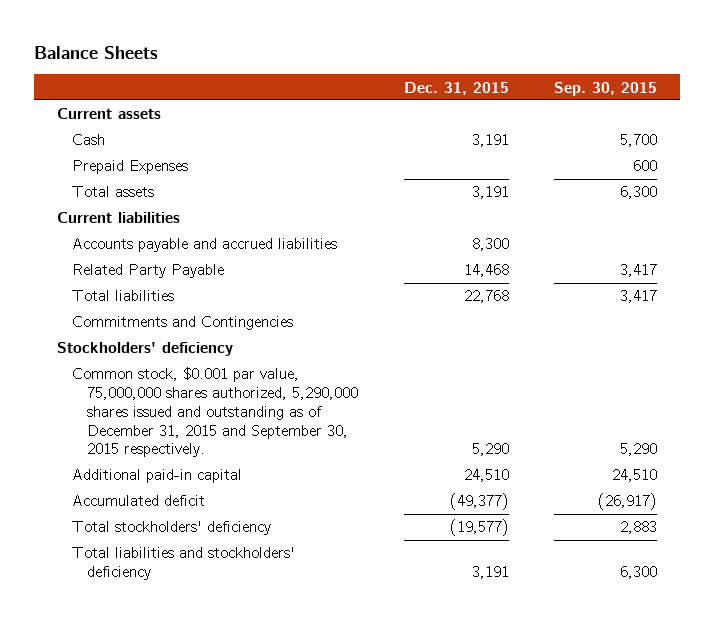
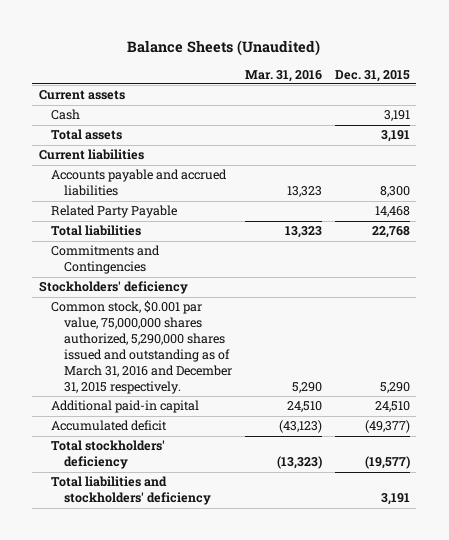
[33,45,158,59] Balance Sheets -> [127,39,321,56] Balance Sheets (Unaudited)
[554,81,658,96] Sep. 30, 2015 -> none
none -> [244,69,322,82] Mar. 31, 2016
[71,160,188,175] Prepaid Expenses -> none
[71,367,359,458] Common stock, $0.001 par value, 75,000,000 shares authorized, 5,290,000 shares issued and outstanding as of December 31, 2015 and September 30, 2015 respectively. -> [51,300,232,395] Common stock, $0.001 par value, 75,000,000 shares authorized, 5,290,000 shares issued and outstanding as of March 31, 2016 and December 31, 2015 respectively.

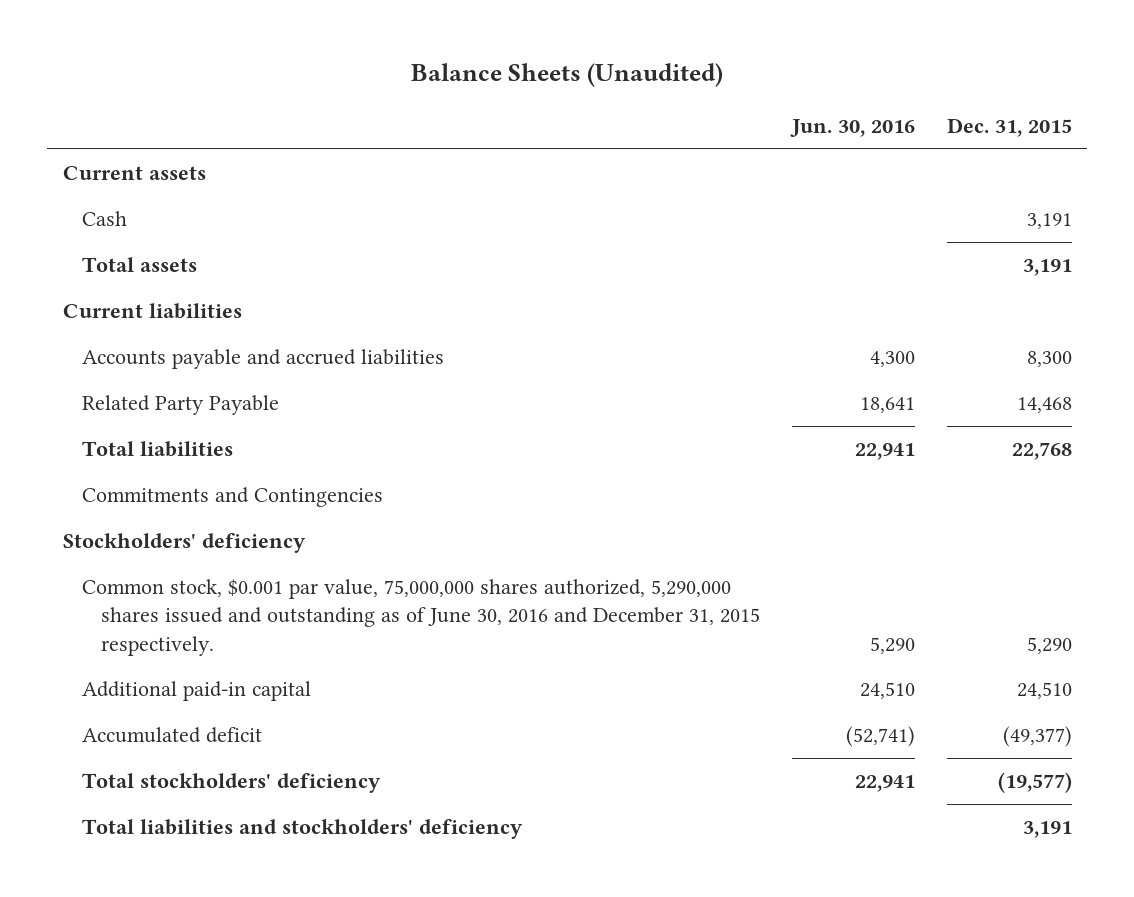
[244,69,322,82] Mar. 31, 2016 -> none
none -> [789,118,915,137] Jun. 30, 2016
[51,300,232,395] Common stock, $0.001 par value, 75,000,000 shares authorized, 5,290,000 shares issued and outstanding as of March 31, 2016 and December 31, 2015 respectively. -> [81,579,760,656] Common stock, $0.001 par value, 75,000,000 shares authorized, 5,290,000 shares issued and outstanding as of June 30, 2016 and December 31, 2015 respectively.

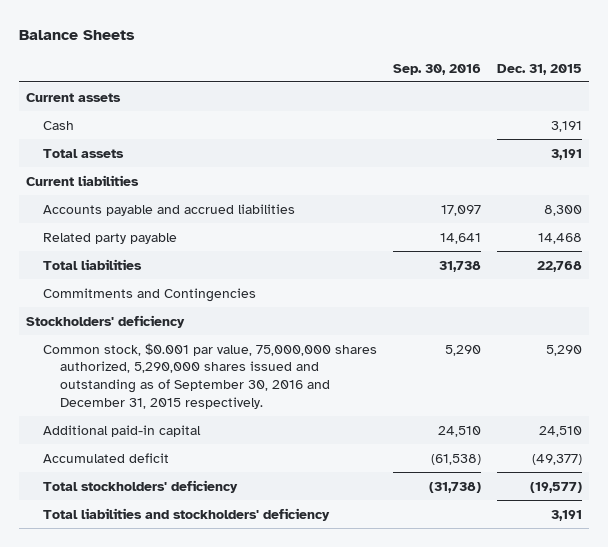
[411,62,724,87] Balance Sheets (Unaudited) -> [18,30,135,41] Balance Sheets
[789,118,915,137] Jun. 30, 2016 -> none
none -> [393,63,482,75] Sep. 30, 2016
[81,395,279,416] Related Party Payable -> [43,232,178,244] Related party payable
[81,579,760,656] Common stock, $0.001 par value, 75,000,000 shares authorized, 5,290,000 shares issued and outstanding as of June 30, 2016 and December 31, 2015 respectively. -> [43,342,378,410] Common stock, $0.001 par value, 75,000,000 shares authorized, 5,290,000 shares issued and outstanding as of September 30, 2016 and December 31, 2015 respectively.

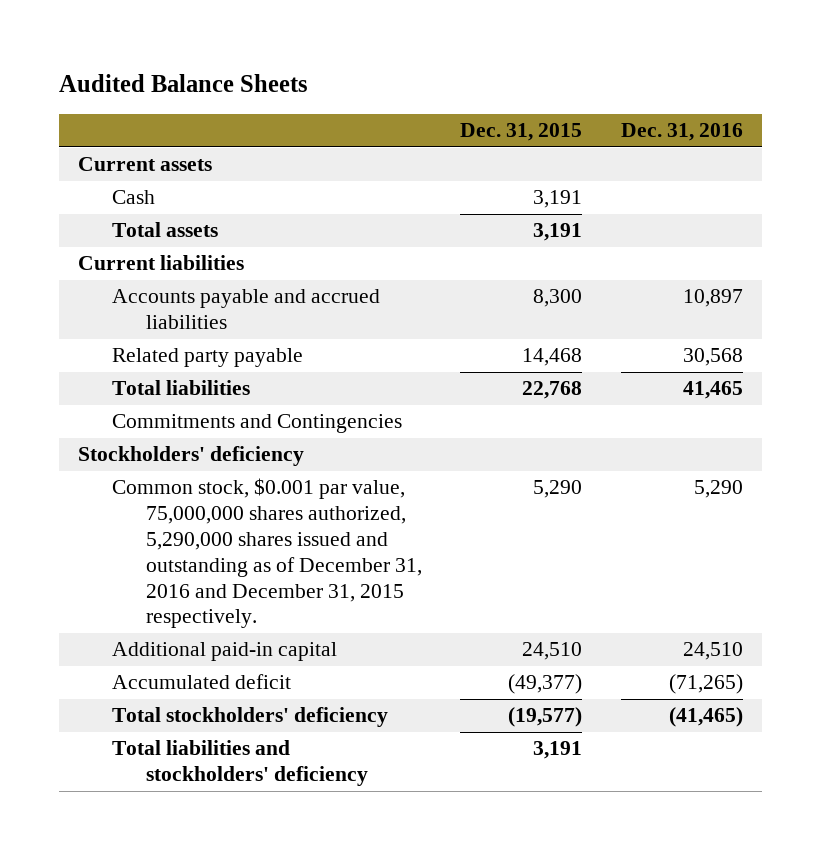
[18,30,135,41] Balance Sheets -> [58,74,308,93] Audited Balance Sheets
[393,63,482,75] Sep. 30, 2016 -> none
none -> [620,123,743,142] Dec. 31, 2016
[43,342,378,410] Common stock, $0.001 par value, 75,000,000 shares authorized, 5,290,000 shares issued and outstanding as of September 30, 2016 and December 31, 2015 respectively. -> [112,478,423,629] Common stock, $0.001 par value, 75,000,000 shares authorized, 5,290,000 shares issued and outstanding as of December 31, 2016 and December 31, 2015 respectively.

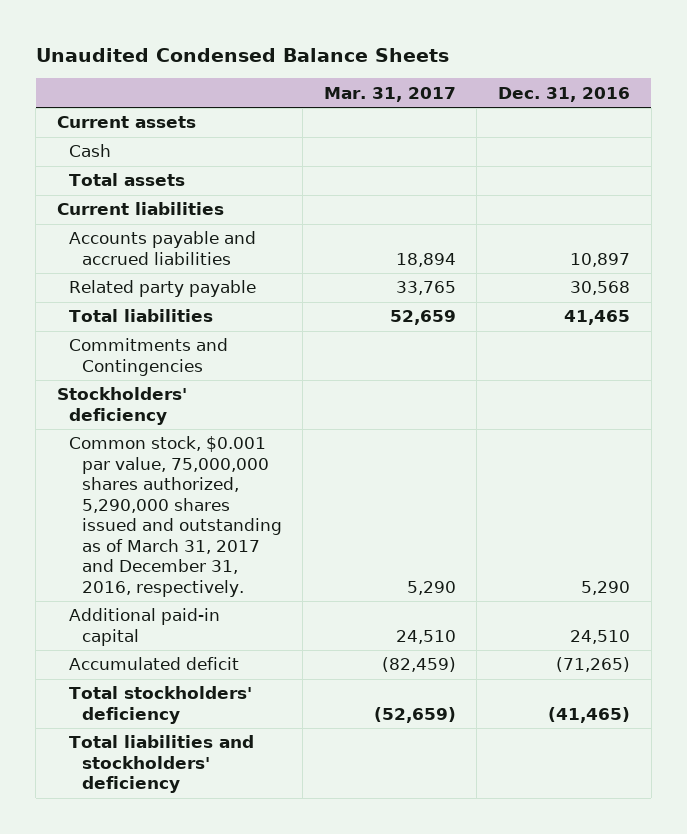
[58,74,308,93] Audited Balance Sheets -> [35,47,449,62] Unaudited Condensed Balance Sheets
[460,123,583,142] Dec. 31, 2015 -> none
none -> [323,86,456,102] Mar. 31, 2017
[112,478,423,629] Common stock, $0.001 par value, 75,000,000 shares authorized, 5,290,000 shares issued and outstanding as of December 31, 2016 and December 31, 2015 respectively. -> [69,436,282,597] Common stock, $0.001 par value, 75,000,000 shares authorized, 5,290,000 shares issued and outstanding as of March 31, 2017 and December 31, 2016, respectively.

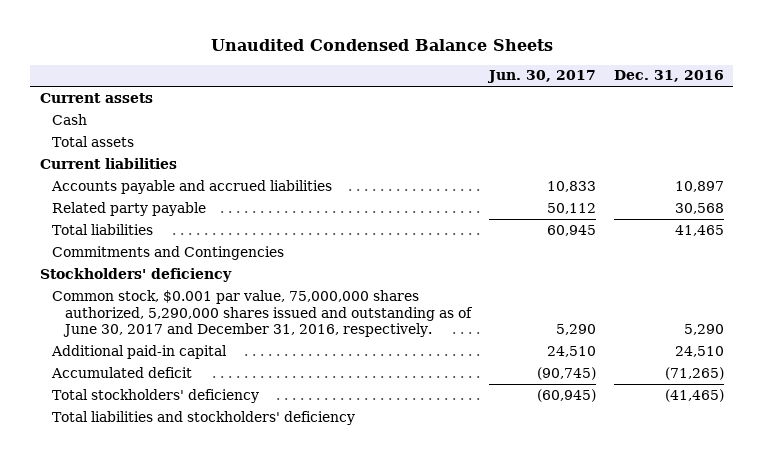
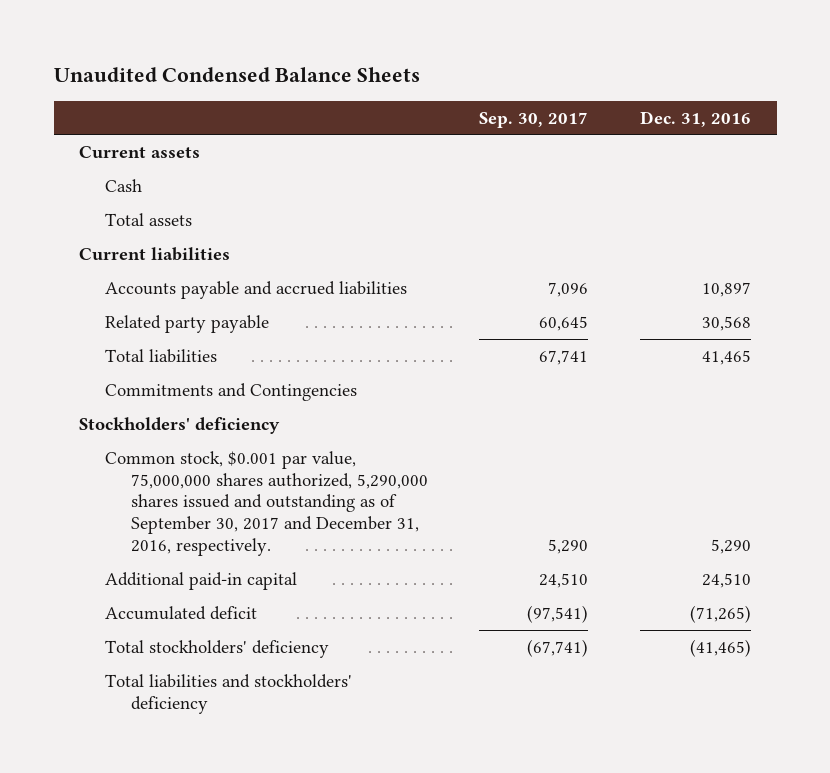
[486,70,596,84] Jun. 30, 2017 -> none
none -> [479,111,589,128] Sep. 30, 2017
[52,289,473,338] Common stock, $0.001 par value, 75,000,000 shares authorized, 5,290,000 shares issued and outstanding as of June 30, 2017 and December 31, 2016, respectively. -> [104,450,428,556] Common stock, $0.001 par value, 75,000,000 shares authorized, 5,290,000 shares issued and outstanding as of September 30, 2017 and December 31, 2016, respectively.

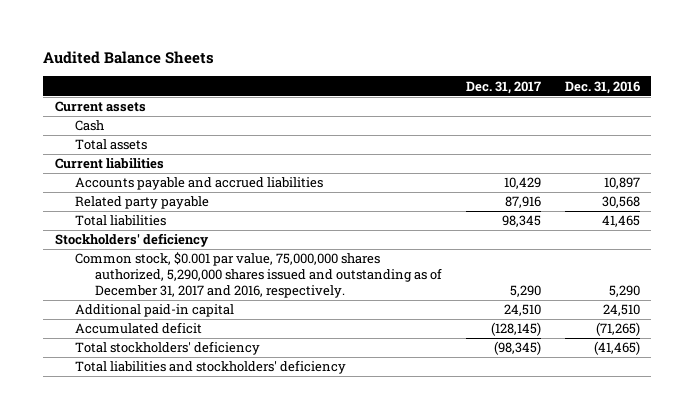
[53,67,420,83] Unaudited Condensed Balance Sheets -> [43,51,215,65] Audited Balance Sheets
[479,111,589,128] Sep. 30, 2017 -> none
none -> [465,80,541,94] Dec. 31, 2017
[104,382,357,401] Commitments and Contingencies -> none
[104,450,428,556] Common stock, $0.001 par value, 75,000,000 shares authorized, 5,290,000 shares issued and outstanding as of September 30, 2017 and December 31, 2016, respectively. -> [75,252,443,298] Common stock, $0.001 par value, 75,000,000 shares authorized, 5,290,000 shares issued and outstanding as of December 31, 2017 and 2016, respectively.

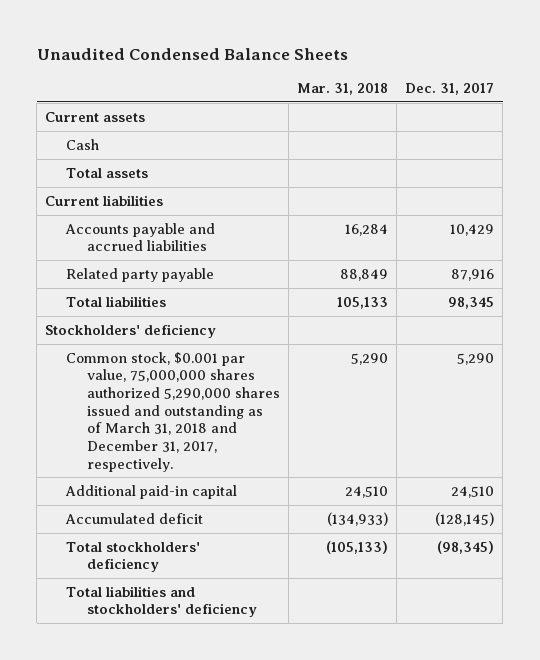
[43,51,215,65] Audited Balance Sheets -> [36,47,348,60] Unaudited Condensed Balance Sheets
[564,80,640,94] Dec. 31, 2016 -> none
none -> [297,83,389,96] Mar. 31, 2018
[75,252,443,298] Common stock, $0.001 par value, 75,000,000 shares authorized, 5,290,000 shares issued and outstanding as of December 31, 2017 and 2016, respectively. -> [66,351,280,472] Common stock, $0.001 par value, 75,000,000 shares authorized 5,290,000 shares issued and outstanding as of March 31, 2018 and December 31, 2017, respectively.

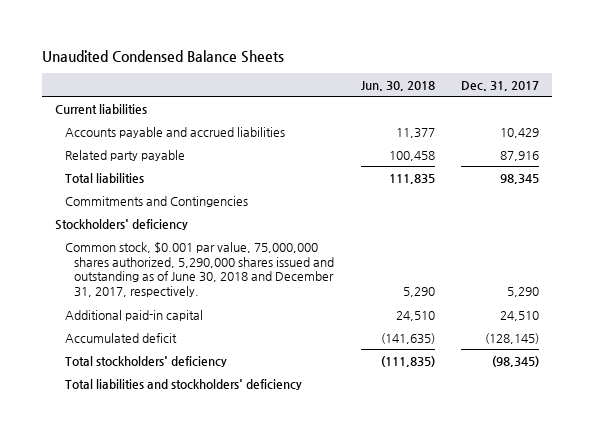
[297,83,389,96] Mar. 31, 2018 -> none
none -> [360,80,435,91] Jun. 30, 2018
[45,111,146,122] Current assets -> none
[66,138,100,150] Cash -> none
[66,167,149,178] Total assets -> none
none -> [64,195,248,207] Commitments and Contingencies
[66,351,280,472] Common stock, $0.001 par value, 75,000,000 shares authorized 5,290,000 shares issued and outstanding as of March 31, 2018 and December 31, 2017, respectively. -> [64,241,335,298] Common stock, $0.001 par value, 75,000,000 shares authorized, 5,290,000 shares issued and outstanding as of June 30, 2018 and December 31, 2017, respectively.

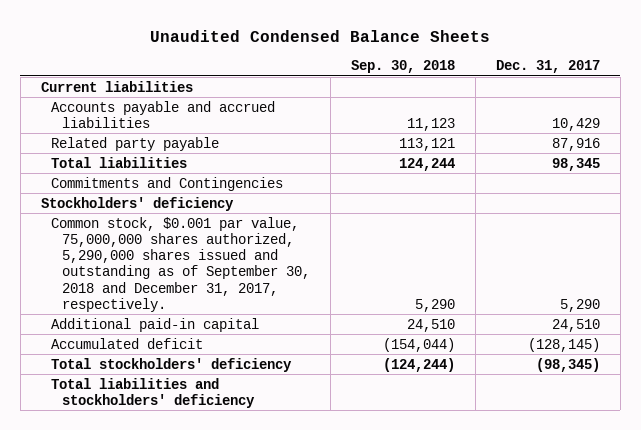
[360,80,435,91] Jun. 30, 2018 -> none
none -> [350,60,455,74] Sep. 30, 2018
[64,241,335,298] Common stock, $0.001 par value, 75,000,000 shares authorized, 5,290,000 shares issued and outstanding as of June 30, 2018 and December 31, 2017, respectively. -> [51,216,310,312] Common stock, $0.001 par value, 75,000,000 shares authorized, 5,290,000 shares issued and outstanding as of September 30, 2018 and December 31, 2017, respectively.

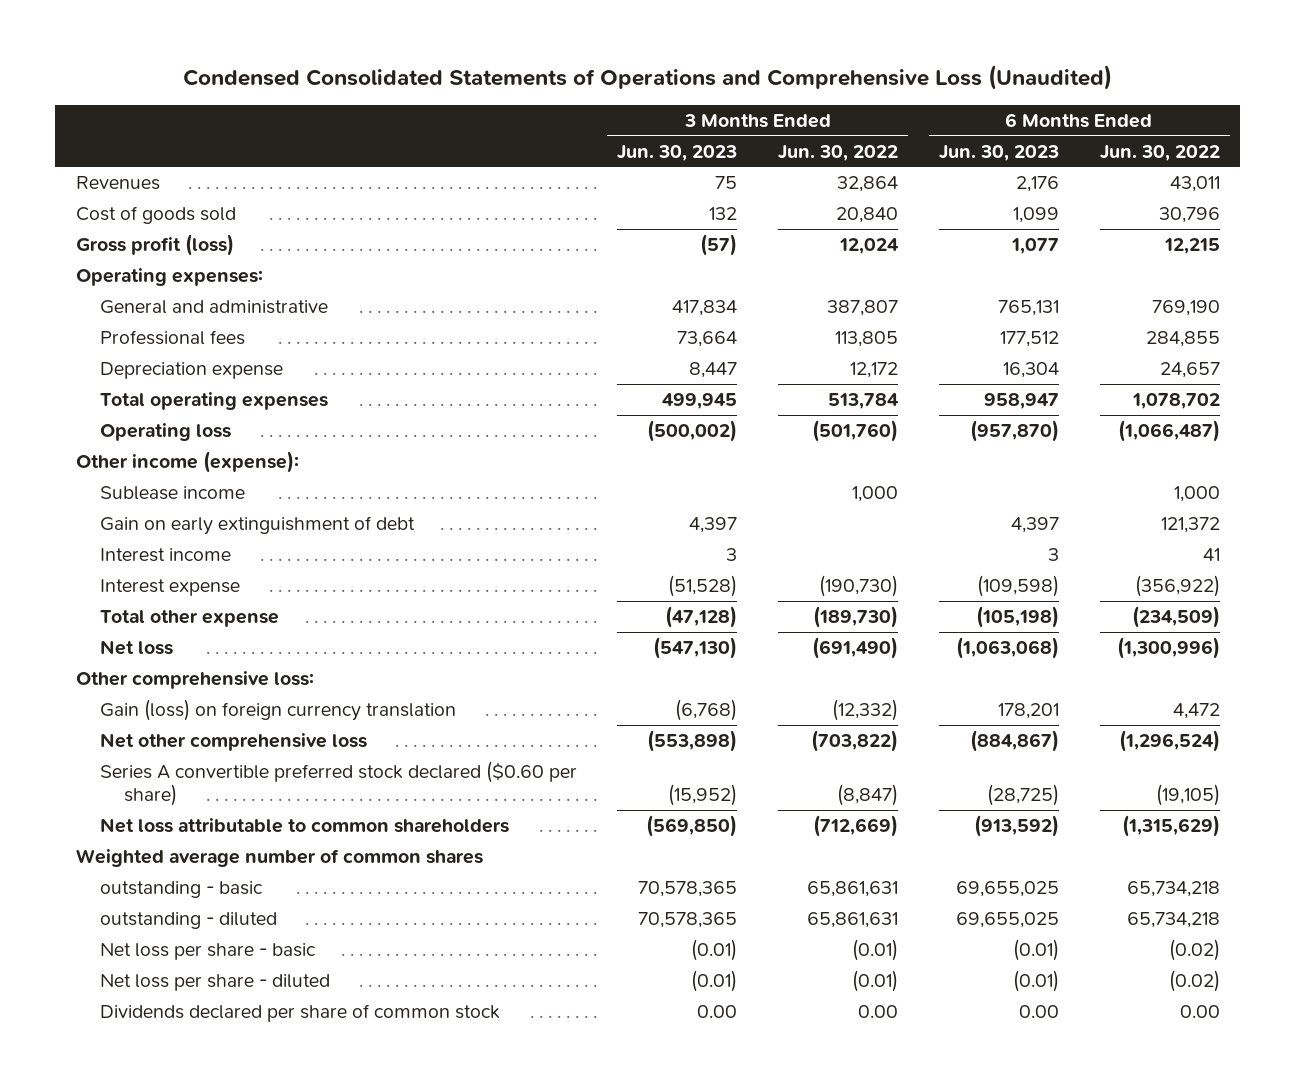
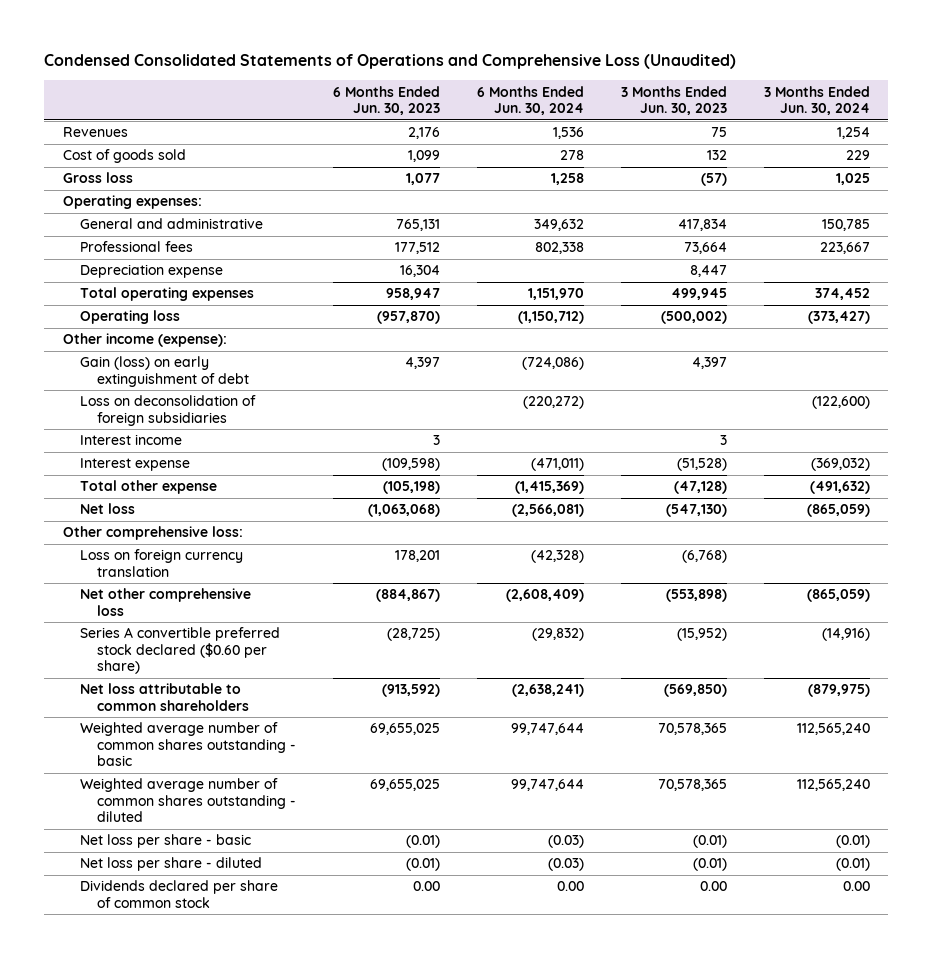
[778,144,899,161] Jun. 30, 2022 -> none
[1099,144,1220,161] Jun. 30, 2022 -> none
none -> [477,85,585,116] 6 Months Ended Jun. 30, 2024
none -> [763,85,870,116] 3 Months Ended Jun. 30, 2024
[75,233,234,256] Gross profit (loss) -> [62,172,133,184] Gross loss
[99,485,245,500] Sublease income -> none
[99,515,415,535] Gain on early extinguishment of debt -> [80,356,250,387] Gain (loss) on early extinguishment of debt
none -> [80,395,257,426] Loss on deconsolidation of foreign subsidiaries
[99,698,456,721] Gain (loss) on foreign currency translation -> [80,549,244,577] Loss on foreign currency translation
[75,848,483,867] Weighted average number of common shares -> none
[99,880,263,898] outstanding - basic -> [80,722,297,767] Weighted average number of common shares outstanding - basic
[99,911,277,929] outstanding - diluted -> [80,778,297,823] Weighted average number of common shares outstanding - diluted

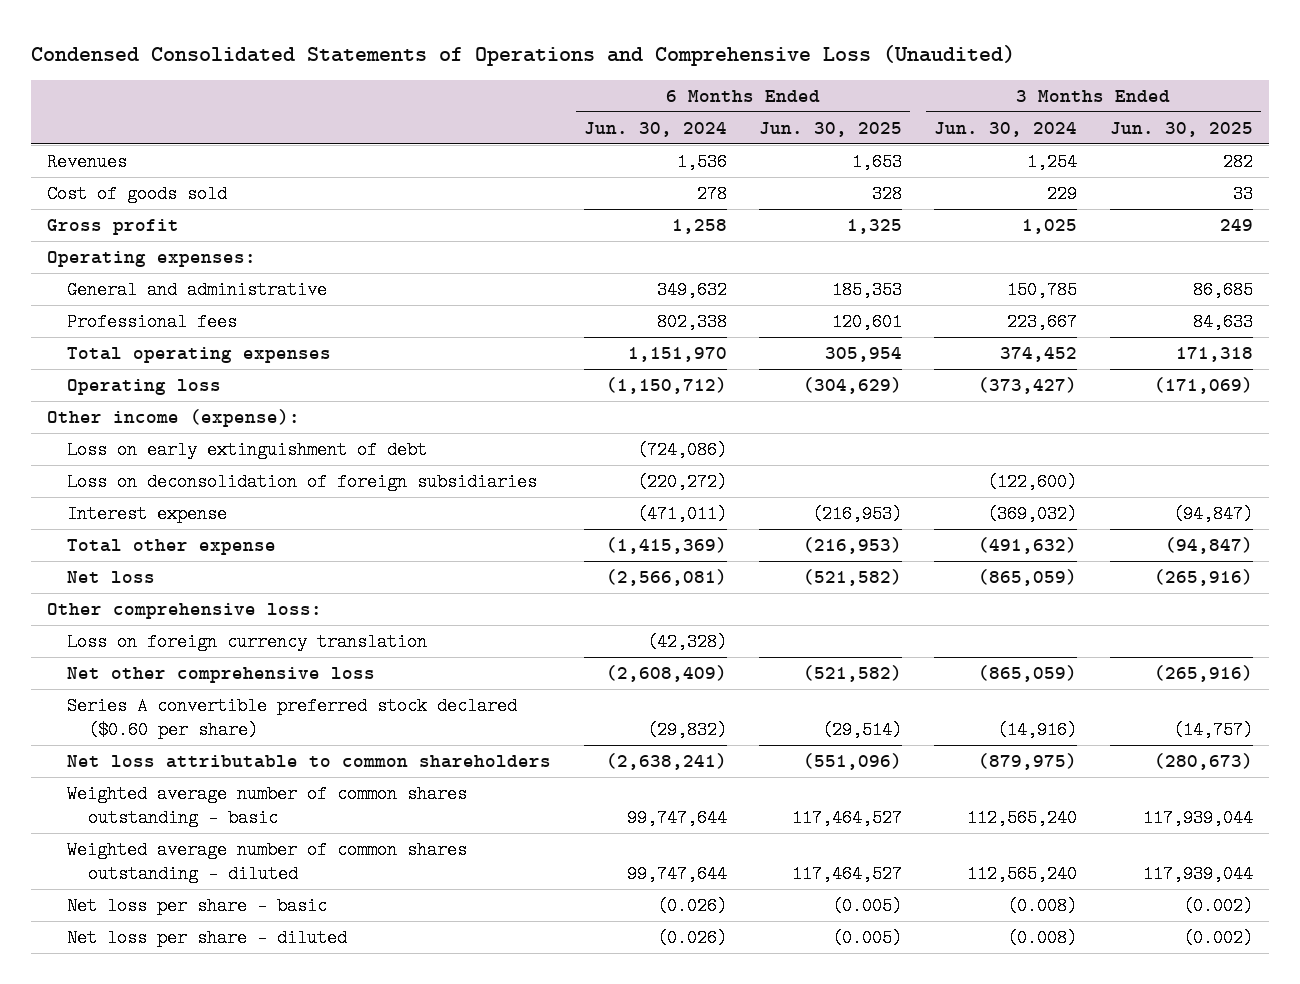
[333,85,441,116] 6 Months Ended Jun. 30, 2023 -> none
[620,85,727,116] 3 Months Ended Jun. 30, 2023 -> none
none -> [759,121,903,137] Jun. 30, 2025
none -> [1109,121,1253,137] Jun. 30, 2025
[62,172,133,184] Gross loss -> [47,218,180,235] Gross profit
[80,264,224,279] Depreciation expense -> none
[80,356,250,387] Gain (loss) on early extinguishment of debt -> [67,440,428,459] Loss on early extinguishment of debt
[80,434,183,446] Interest income -> none
[80,880,279,908] Dividends declared per share of common stock -> none
[548,835,585,849] (0.03) -> [656,896,727,915] (0.026)
[835,835,870,849] (0.01) -> [1007,896,1078,915] (0.008)
[548,858,585,872] (0.03) -> [656,928,727,947] (0.026)
[835,858,870,872] (0.01) -> [1007,928,1078,947] (0.008)

